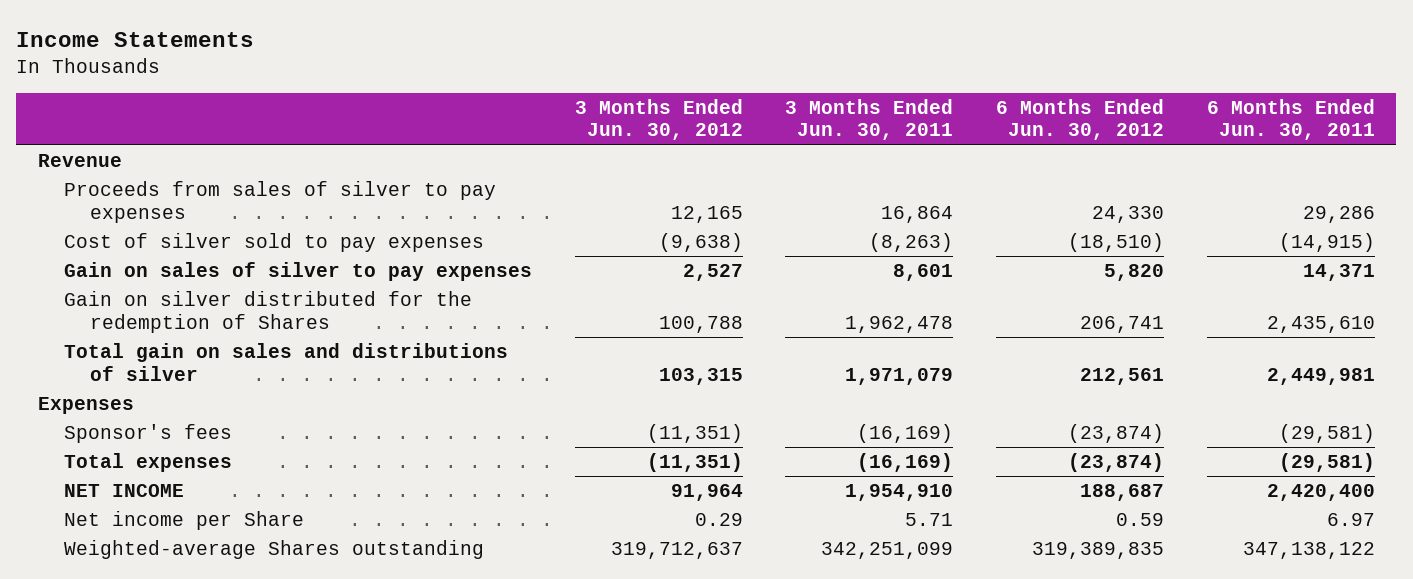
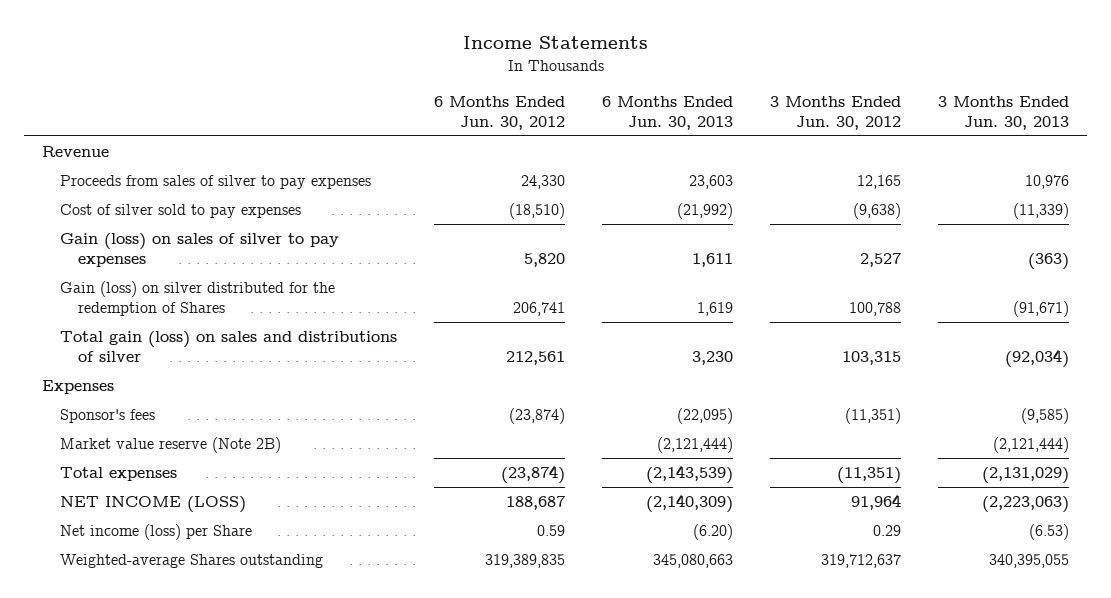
[785,98,954,141] 3 Months Ended Jun. 30, 2011 -> none
[1207,98,1376,141] 6 Months Ended Jun. 30, 2011 -> none
none -> [602,96,734,130] 6 Months Ended Jun. 30, 2013
none -> [938,96,1070,130] 3 Months Ended Jun. 30, 2013
[63,262,532,282] Gain on sales of silver to pay expenses -> [60,233,340,267] Gain (loss) on sales of silver to pay expenses
[63,291,472,333] Gain on silver distributed for the redemption of Shares -> [60,281,336,316] Gain (loss) on silver distributed for the redemption of Shares
[63,343,508,381] Total gain on sales and distributions of silver -> [60,331,398,362] Total gain (loss) on sales and distributions of silver
none -> [60,437,282,454] Market value reserve (Note 2B)
[63,484,184,498] NET INCOME -> [60,496,247,514] NET INCOME (LOSS)
[63,511,304,531] Net income per Share -> [60,524,253,541] Net income (loss) per Share

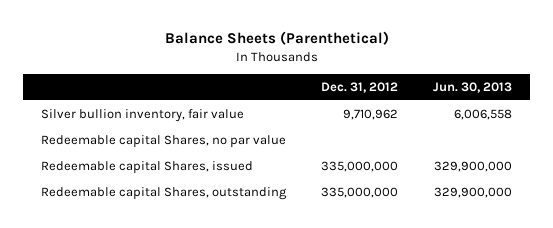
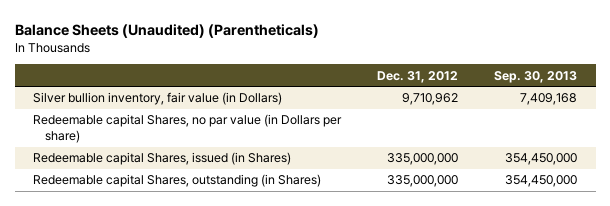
[164,31,389,46] Balance Sheets (Parenthetical) -> [14,23,319,38] Balance Sheets (Unaudited) (Parentheticals)
[433,81,513,93] Jun. 30, 2013 -> none
none -> [494,70,578,83] Sep. 30, 2013
[40,109,244,123] Silver bullion inventory, fair value -> [32,92,282,106] Silver bullion inventory, fair value (in Dollars)
[40,135,286,149] Redeemable capital Shares, no par value -> [32,114,342,144] Redeemable capital Shares, no par value (in Dollars per share)
[40,161,253,175] Redeemable capital Shares, issued -> [32,152,291,166] Redeemable capital Shares, issued (in Shares)
[40,187,287,201] Redeemable capital Shares, outstanding -> [32,174,321,188] Redeemable capital Shares, outstanding (in Shares)

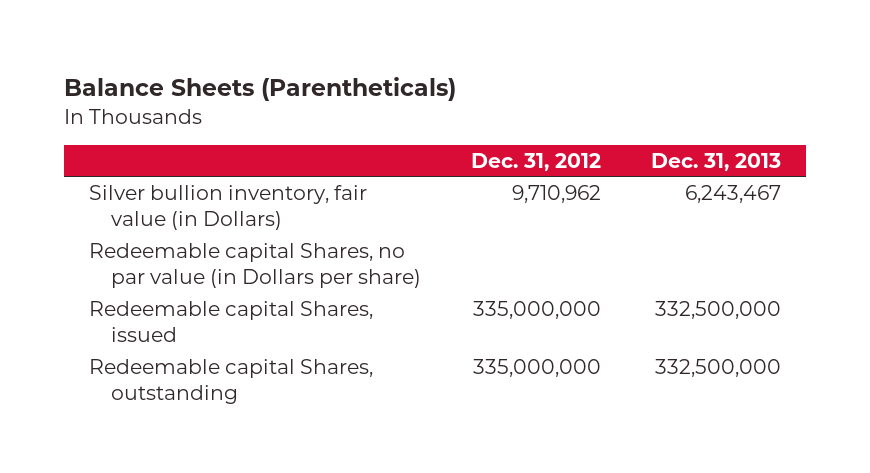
[14,23,319,38] Balance Sheets (Unaudited) (Parentheticals) -> [64,77,457,102] Balance Sheets (Parentheticals)
[494,70,578,83] Sep. 30, 2013 -> none
none -> [650,152,781,171] Dec. 31, 2013
[32,152,291,166] Redeemable capital Shares, issued (in Shares) -> [89,301,374,343] Redeemable capital Shares, issued
[32,174,321,188] Redeemable capital Shares, outstanding (in Shares) -> [89,359,374,405] Redeemable capital Shares, outstanding

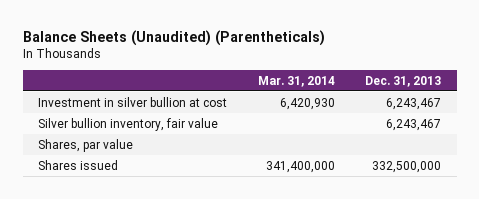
[64,77,457,102] Balance Sheets (Parentheticals) -> [22,29,325,46] Balance Sheets (Unaudited) (Parentheticals)
[470,152,601,171] Dec. 31, 2012 -> none
none -> [257,75,335,87] Mar. 31, 2014
[89,359,374,405] Redeemable capital Shares, outstanding -> none
none -> [37,96,227,107] Investment in silver bullion at cost
[89,185,368,231] Silver bullion inventory, fair value (in Dollars) -> [37,117,218,131] Silver bullion inventory, fair value
[89,243,421,289] Redeemable capital Shares, no par value (in Dollars per share) -> [37,138,133,152] Shares, par value
[89,301,374,343] Redeemable capital Shares, issued -> [37,159,118,170] Shares issued

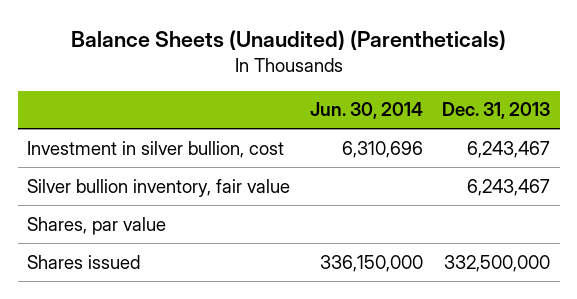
[257,75,335,87] Mar. 31, 2014 -> none
none -> [309,102,423,120] Jun. 30, 2014
[37,96,227,107] Investment in silver bullion at cost -> [27,140,285,158] Investment in silver bullion, cost

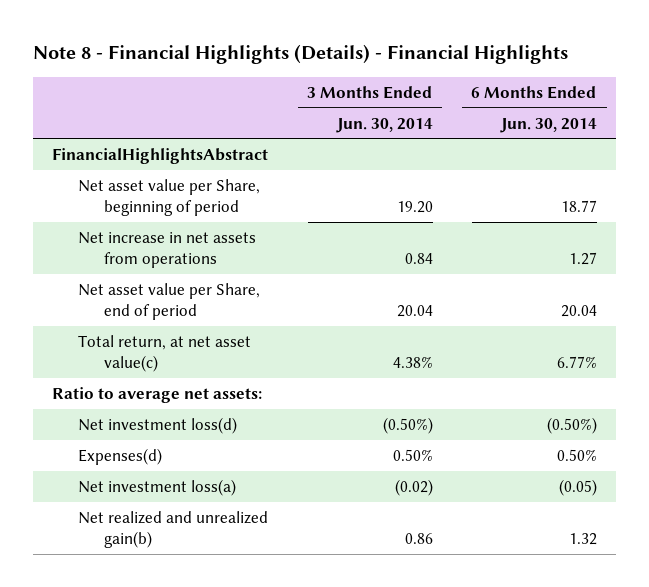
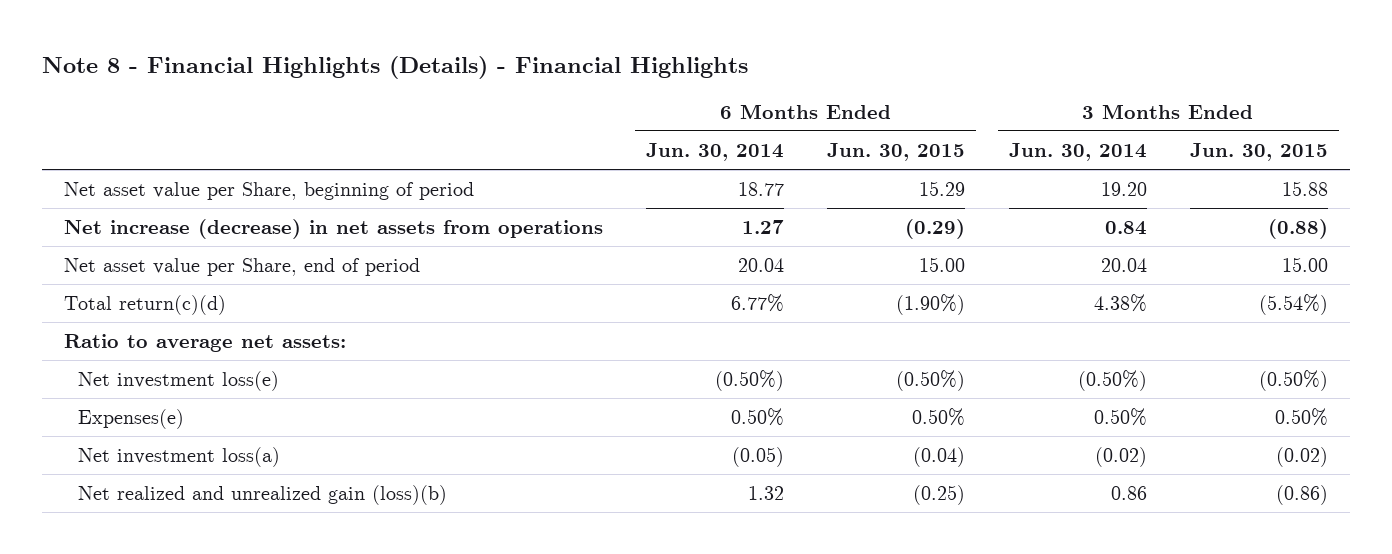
none -> [827,142,966,161] Jun. 30, 2015
none -> [1190,142,1329,161] Jun. 30, 2015
[52,148,269,165] FinancialHighlightsAbstract -> none
[78,232,257,268] Net increase in net assets from operations -> [63,218,603,239] Net increase (decrease) in net assets from operations
[78,335,252,372] Total return, at net asset value(c) -> [63,294,226,315] Total return(c)(d)
[78,417,238,435] Net investment loss(d) -> [77,370,279,391] Net investment loss(e)
[78,448,163,466] Expenses(d) -> [77,408,184,429] Expenses(e)
[78,511,269,548] Net realized and unrealized gain(b) -> [77,484,447,505] Net realized and unrealized gain (loss)(b)

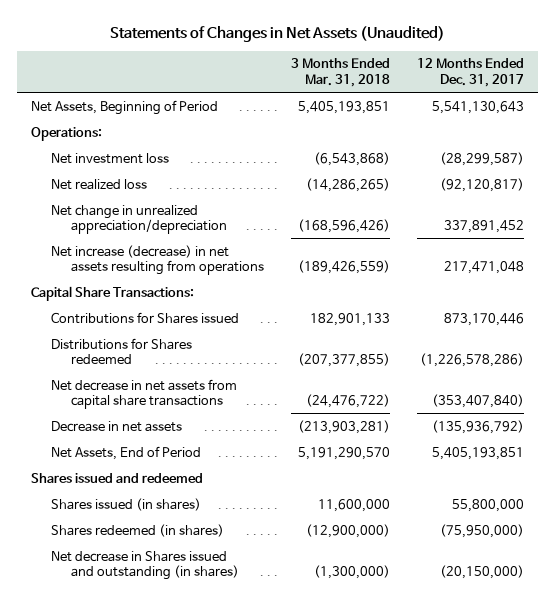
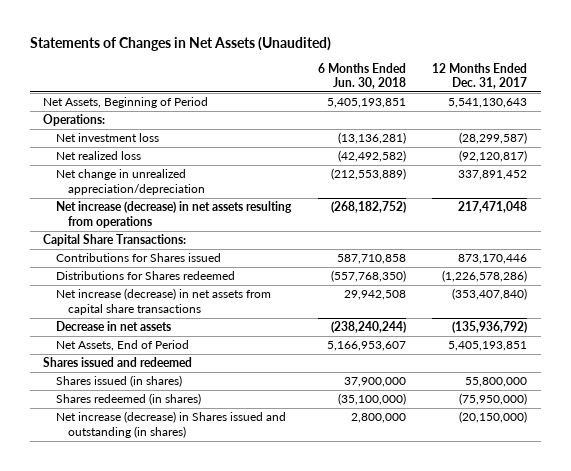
[291,58,391,88] 3 Months Ended Mar. 31, 2018 -> none
none -> [317,62,406,90] 6 Months Ended Jun. 30, 2018
[51,378,238,410] Net decrease in net assets from capital share transactions -> [55,288,271,315] Net increase (decrease) in net assets from capital share transactions
[51,550,240,581] Net decrease in Shares issued and outstanding (in shares) -> [55,411,286,438] Net increase (decrease) in Shares issued and outstanding (in shares)

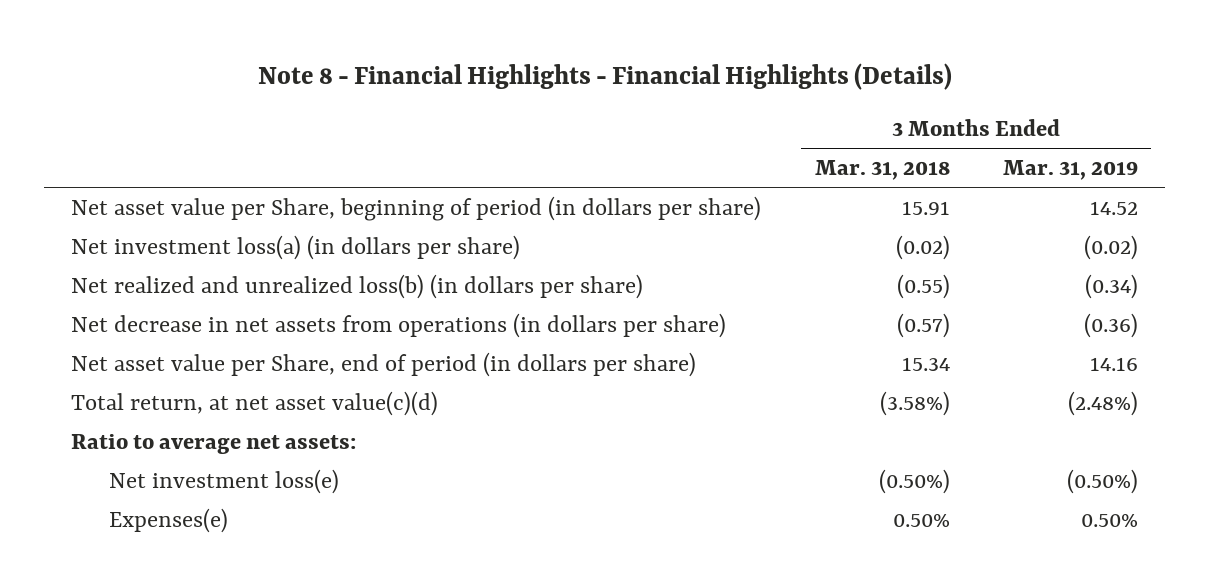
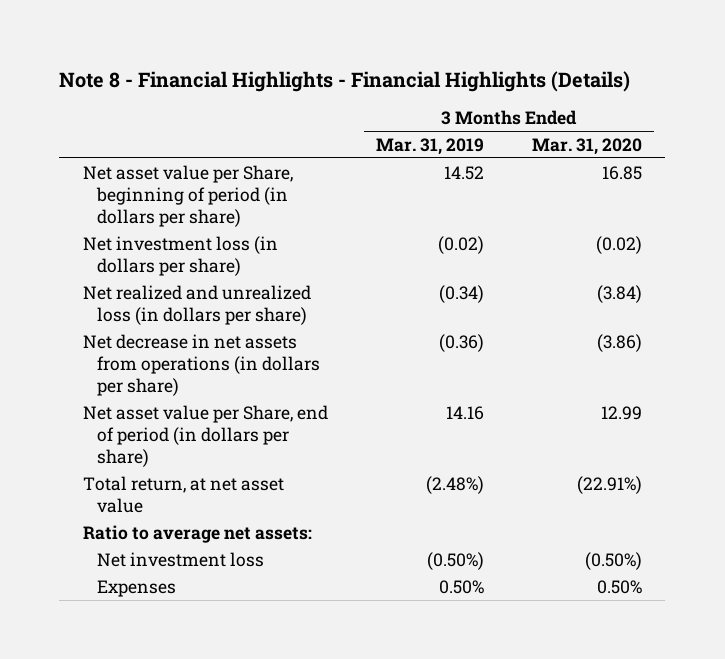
[814,160,950,181] Mar. 31, 2018 -> none
none -> [531,137,642,155] Mar. 31, 2020
[71,234,521,260] Net investment loss(a) (in dollars per share) -> [83,235,279,276] Net investment loss (in dollars per share)
[71,273,644,299] Net realized and unrealized loss(b) (in dollars per share) -> [83,284,312,325] Net realized and unrealized loss (in dollars per share)
[71,390,439,416] Total return, at net asset value(c)(d) -> [83,475,285,513] Total return, at net asset value
[108,468,339,494] Net investment loss(e) -> [96,551,264,567] Net investment loss
[108,507,228,533] Expenses(e) -> [96,579,176,597] Expenses

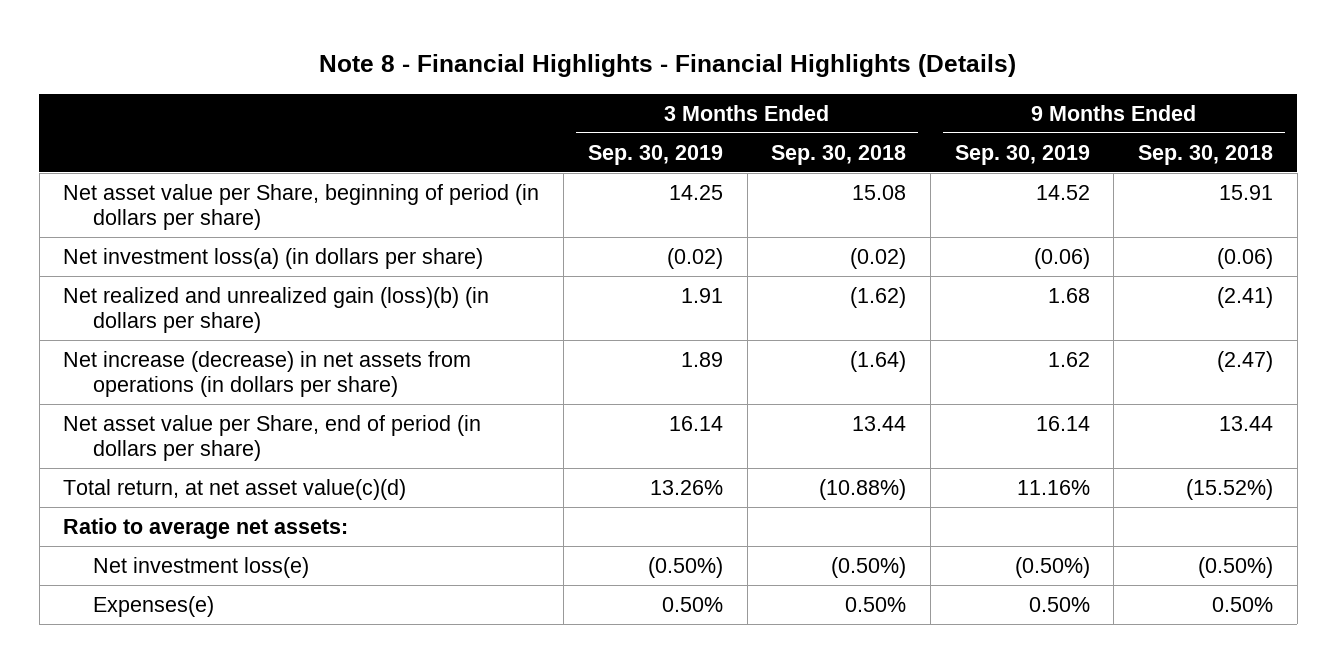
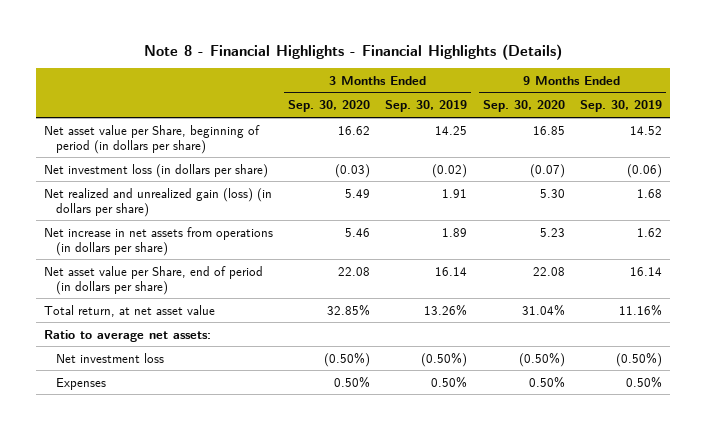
[771,144,907,165] Sep. 30, 2018 -> none
[1138,144,1274,165] Sep. 30, 2018 -> none
none -> [287,100,370,113] Sep. 30, 2020
none -> [482,100,565,113] Sep. 30, 2020
[63,247,484,269] Net investment loss(a) (in dollars per share) -> [43,163,268,178] Net investment loss (in dollars per share)
[63,286,490,333] Net realized and unrealized gain (loss)(b) (in dollars per share) -> [43,187,272,217] Net realized and unrealized gain (loss) (in dollars per share)
[63,350,472,397] Net increase (decrease) in net assets from operations (in dollars per share) -> [43,226,273,256] Net increase in net assets from operations (in dollars per share)
[63,478,407,500] Total return, at net asset value(c)(d) -> [43,304,215,317] Total return, at net asset value
[93,556,310,578] Net investment loss(e) -> [56,352,165,363] Net investment loss
[93,595,215,617] Expenses(e) -> [56,377,107,390] Expenses

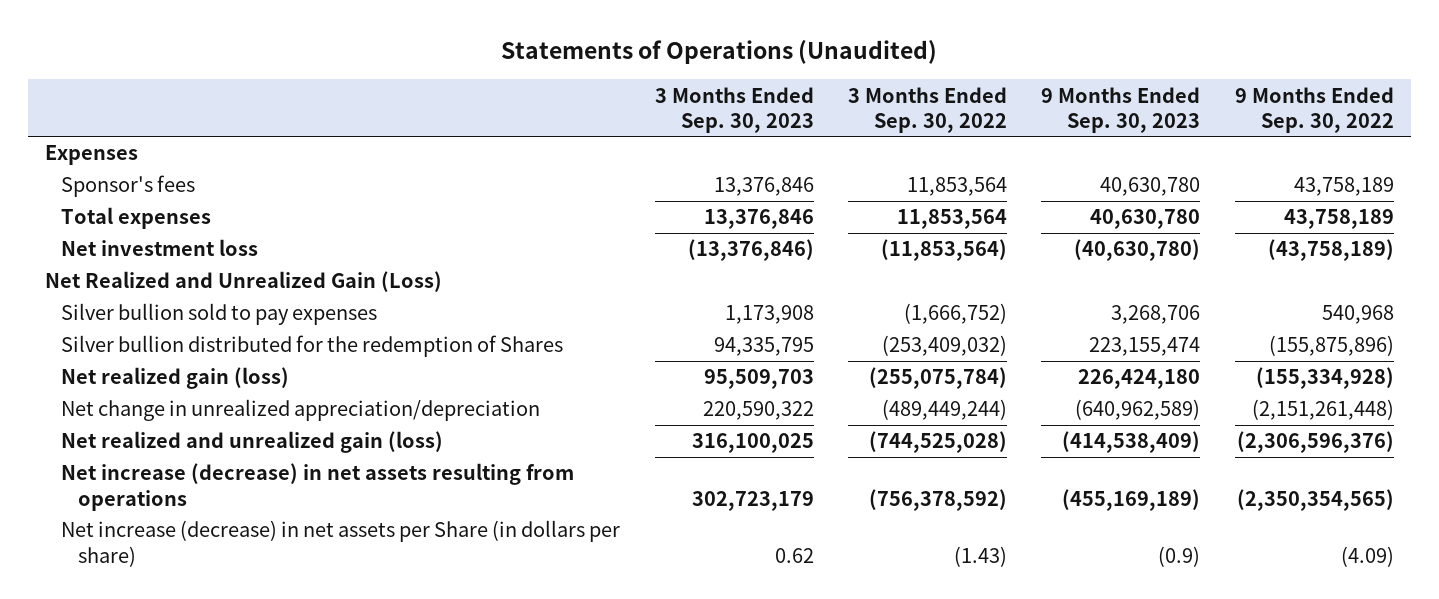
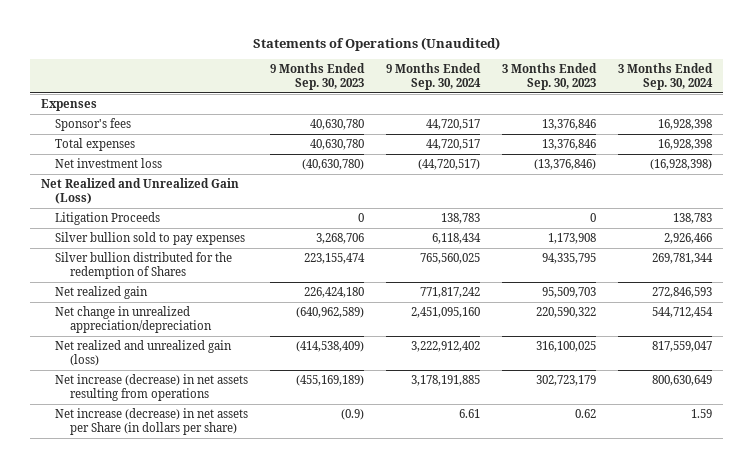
[847,86,1007,133] 3 Months Ended Sep. 30, 2022 -> none
[1234,86,1394,133] 9 Months Ended Sep. 30, 2022 -> none
none -> [386,63,482,91] 9 Months Ended Sep. 30, 2024
none -> [618,63,714,91] 3 Months Ended Sep. 30, 2024
none -> [55,211,161,225] Litigation Proceeds
[61,367,290,390] Net realized gain (loss) -> [55,285,149,299] Net realized gain

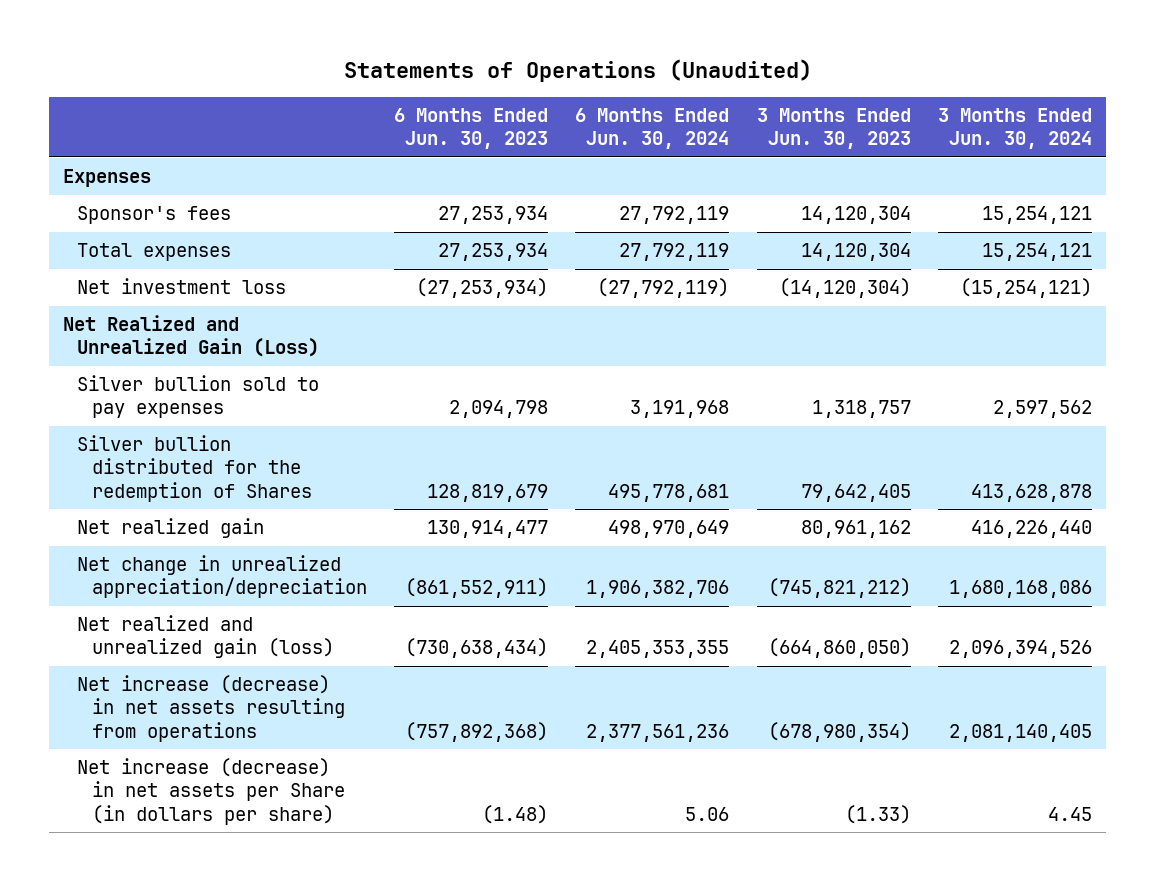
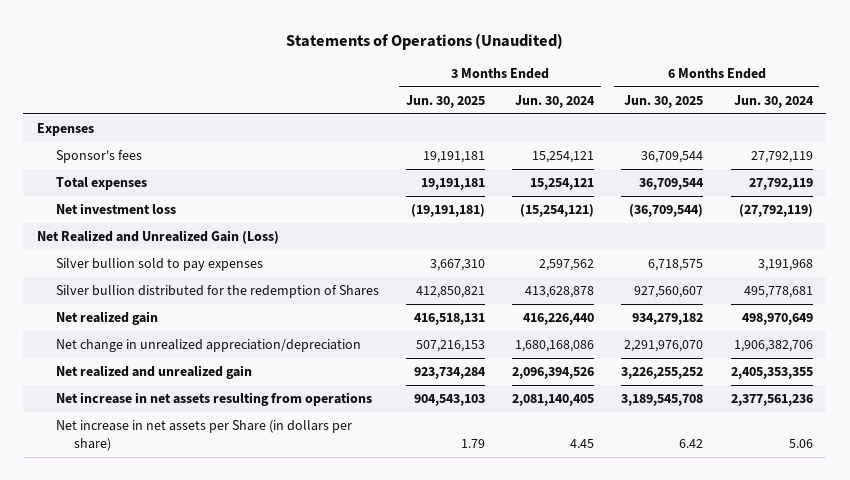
[394,108,549,150] 6 Months Ended Jun. 30, 2023 -> none
[756,108,911,150] 3 Months Ended Jun. 30, 2023 -> none
none -> [405,95,485,109] Jun. 30, 2025
none -> [624,95,704,109] Jun. 30, 2025
[77,615,334,659] Net realized and unrealized gain (loss) -> [55,365,252,380] Net realized and unrealized gain
[77,675,345,742] Net increase (decrease) in net assets resulting from operations -> [55,392,372,407] Net increase in net assets resulting from operations
[77,758,345,825] Net increase (decrease) in net assets per Share (in dollars per share) -> [55,420,352,452] Net increase in net assets per Share (in dollars per share)

